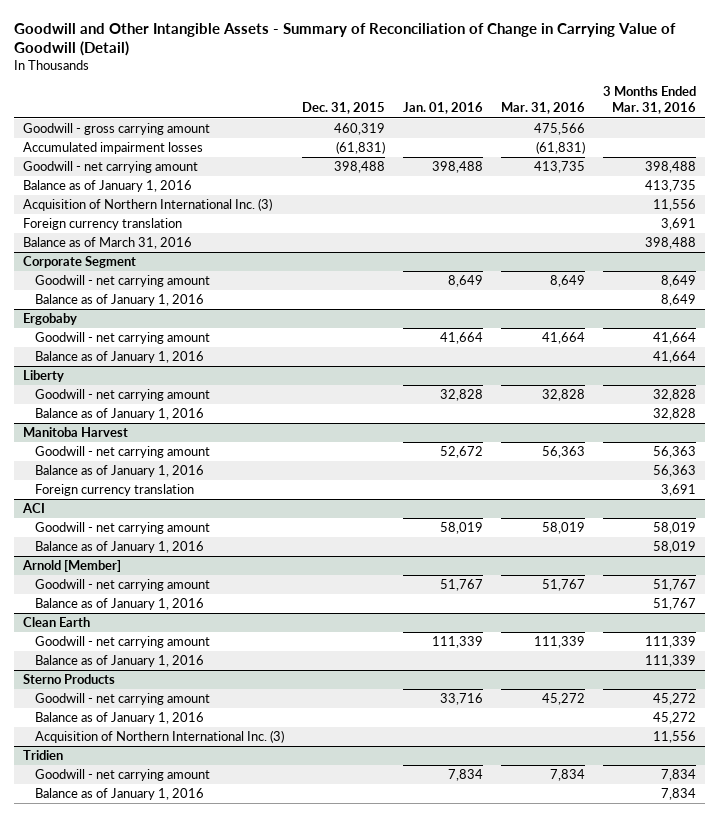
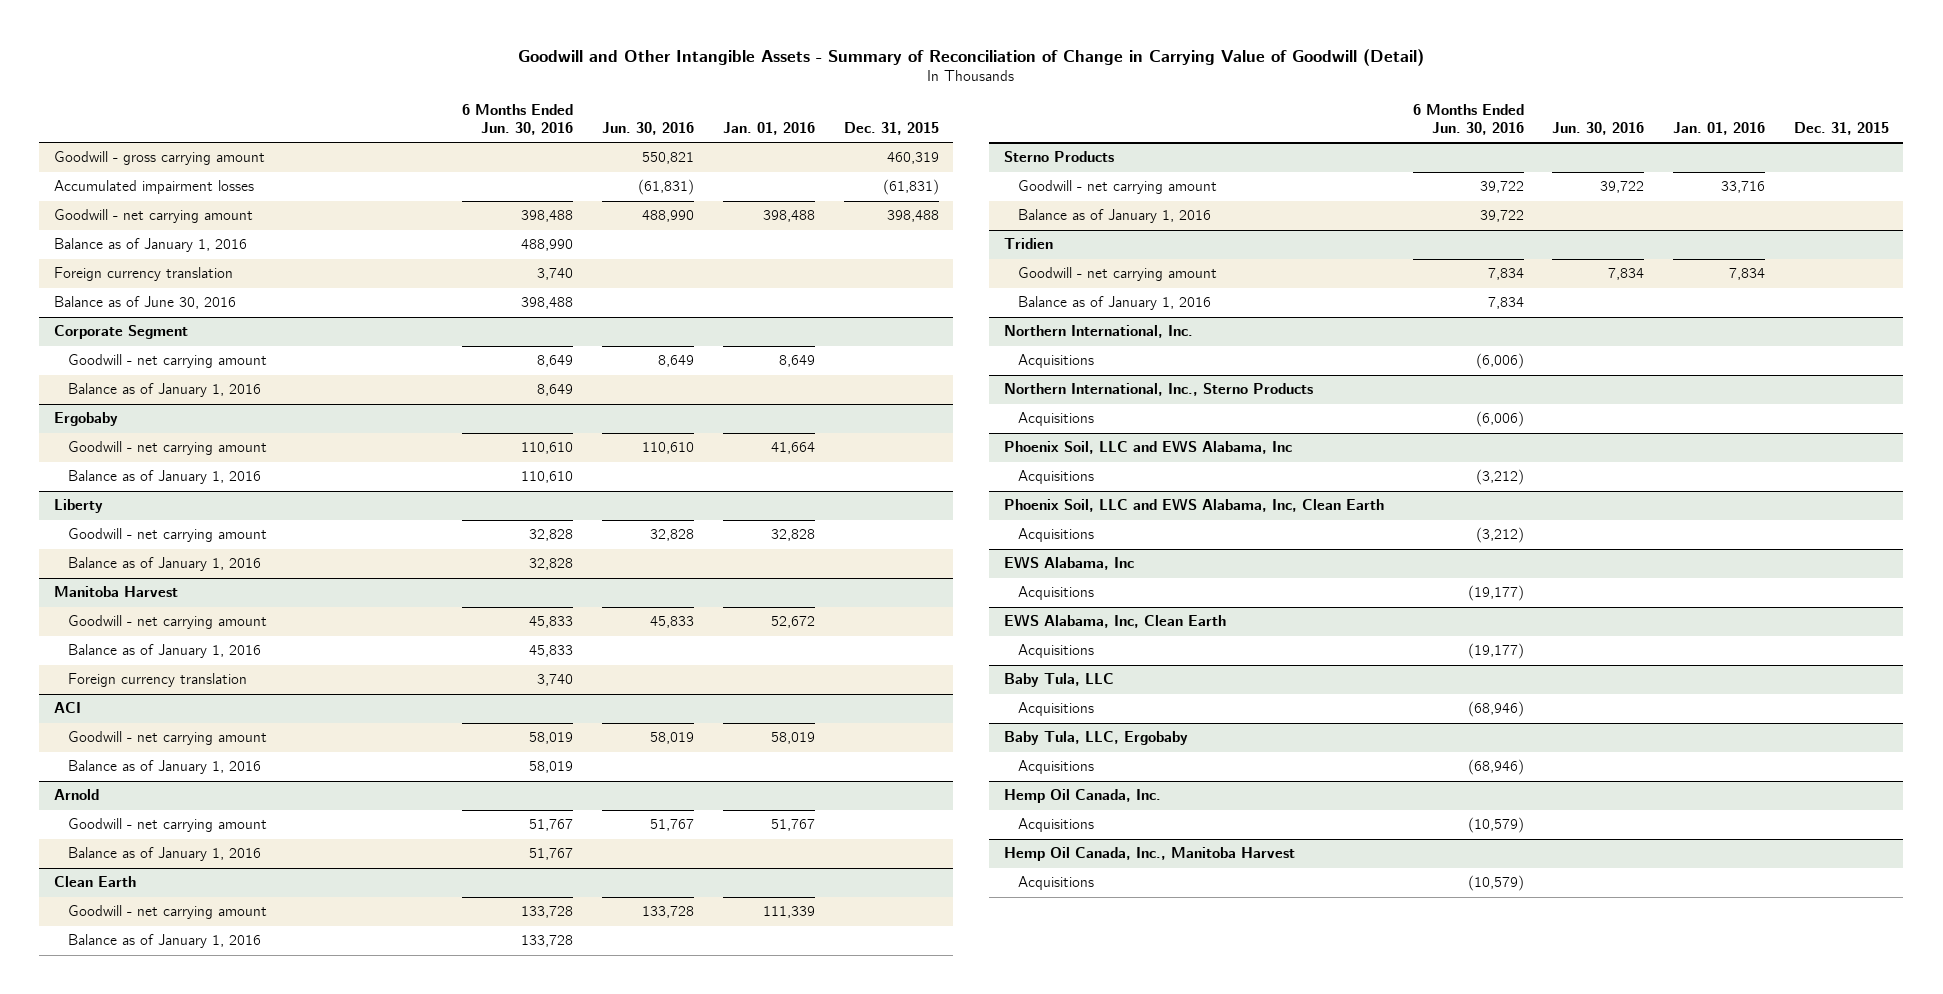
[501,102,586,115] Mar. 31, 2016 -> none
[603,86,697,115] 3 Months Ended Mar. 31, 2016 -> none
none -> [462,103,574,135] 6 Months Ended Jun. 30, 2016
none -> [602,121,695,135] Jun. 30, 2016
[23,198,273,212] Acquisition of Northern International Inc. (3) -> none
[23,237,193,250] Balance as of March 31, 2016 -> [53,296,236,310] Balance as of June 30, 2016
[22,560,122,573] Arnold [Member] -> [53,789,99,801] Arnold
[34,730,284,744] Acquisition of Northern International Inc. (3) -> none
none -> [1003,325,1193,339] Northern International, Inc.
none -> [1018,354,1095,369] Acquisitions
none -> [1003,383,1313,397] Northern International, Inc., Sterno Products
none -> [1018,412,1095,427] Acquisitions
none -> [1003,440,1292,455] Phoenix Soil, LLC and EWS Alabama, Inc
none -> [1018,470,1095,485] Acquisitions
none -> [1003,498,1384,513] Phoenix Soil, LLC and EWS Alabama, Inc, Clean Earth
none -> [1018,528,1095,543] Acquisitions
none -> [1003,556,1134,571] EWS Alabama, Inc
none -> [1018,586,1095,601] Acquisitions
none -> [1003,614,1226,629] EWS Alabama, Inc, Clean Earth
none -> [1018,644,1095,659] Acquisitions
none -> [1003,673,1114,688] Baby Tula, LLC
none -> [1018,702,1095,717] Acquisitions
none -> [1003,731,1188,746] Baby Tula, LLC, Ergobaby
none -> [1018,760,1095,775] Acquisitions
none -> [1003,789,1161,804] Hemp Oil Canada, Inc.
none -> [1018,818,1095,833] Acquisitions
none -> [1003,847,1295,862] Hemp Oil Canada, Inc., Manitoba Harvest
none -> [1018,876,1095,891] Acquisitions

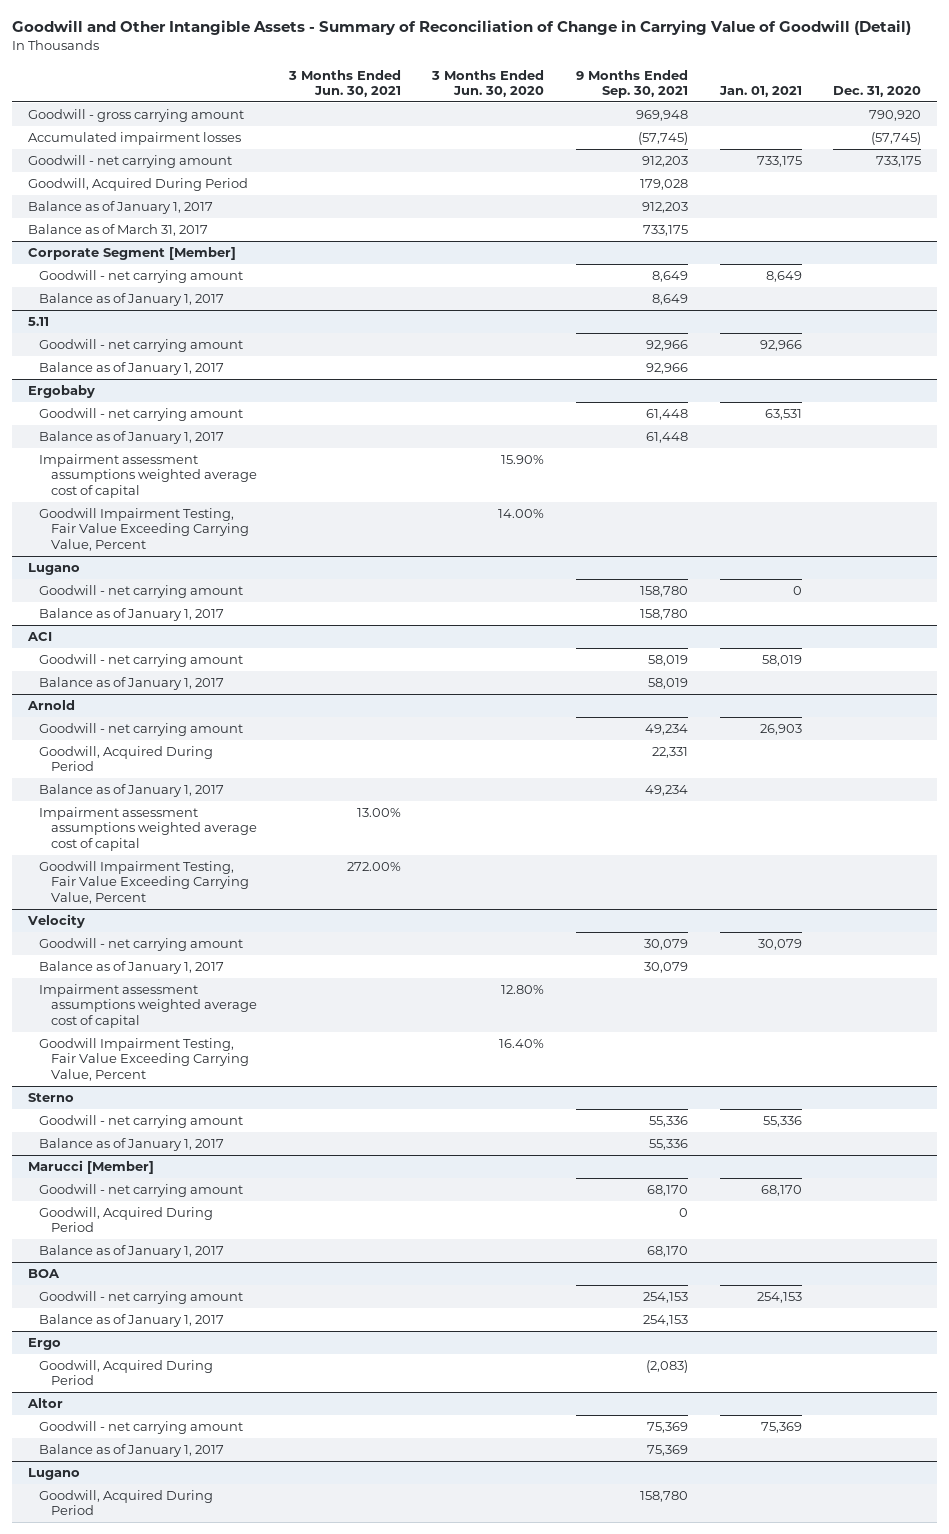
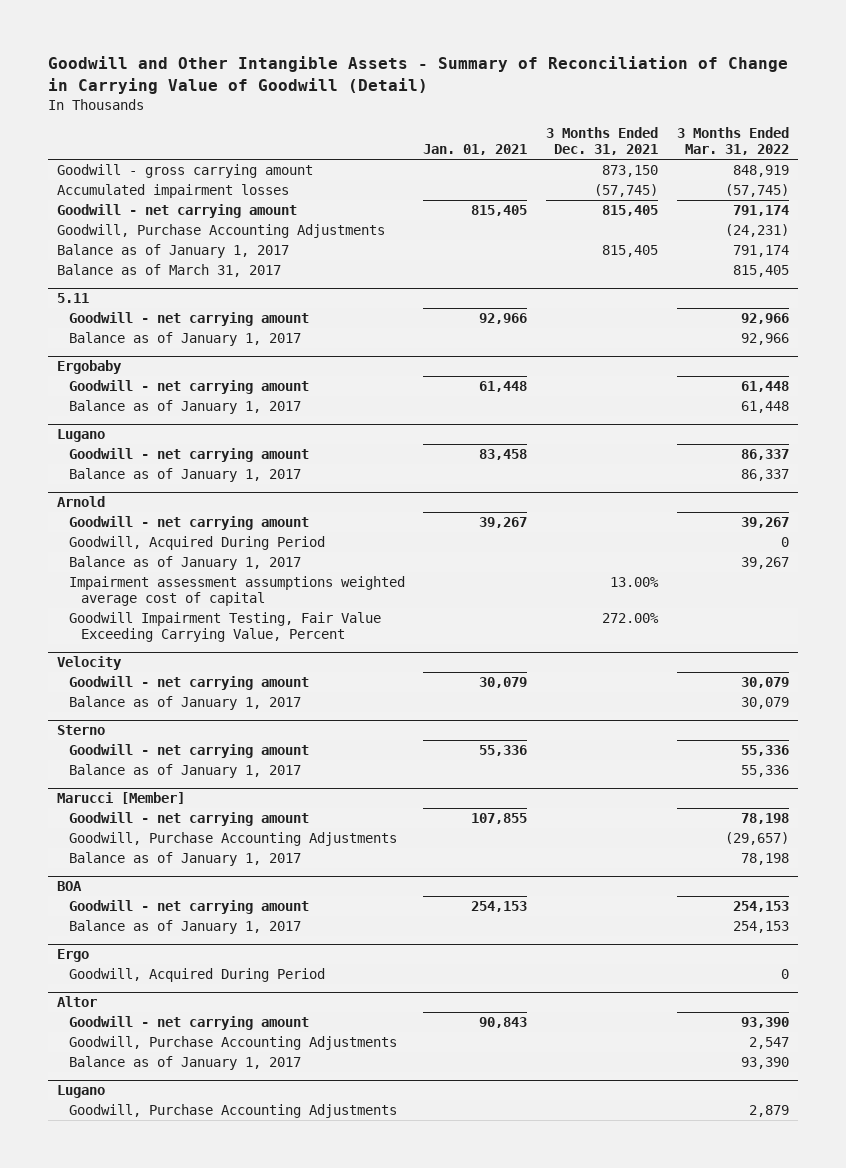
[287,69,401,97] 3 Months Ended Jun. 30, 2021 -> none
[431,69,545,97] 3 Months Ended Jun. 30, 2020 -> none
[575,69,688,98] 9 Months Ended Sep. 30, 2021 -> none
[833,85,922,97] Dec. 31, 2020 -> none
none -> [546,127,659,156] 3 Months Ended Dec. 31, 2021
none -> [676,127,789,156] 3 Months Ended Mar. 31, 2022
[27,178,248,192] Goodwill, Acquired During Period -> none
[756,156,802,168] 733,175 -> [471,204,528,216] 815,405
none -> [57,223,386,238] Goodwill, Purchase Accounting Adjustments
[27,247,236,261] Corporate Segment [Member] -> none
[39,270,244,284] Goodwill - net carrying amount -> none
[39,293,225,307] Balance as of January 1, 2017 -> none
[764,409,802,421] 63,531 -> [479,380,528,392] 61,448
[39,454,257,498] Impairment assessment assumptions weighted average cost of capital -> none
[39,508,249,551] Goodwill Impairment Testing, Fair Value Exceeding Carrying Value, Percent -> none
[792,586,802,596] 0 -> [479,448,528,460] 83,458
[26,632,52,642] ACI -> none
[39,654,244,668] Goodwill - net carrying amount -> none
[39,677,225,691] Balance as of January 1, 2017 -> none
[759,724,802,736] 26,903 -> [479,516,528,528] 39,267
[39,984,257,1028] Impairment assessment assumptions weighted average cost of capital -> none
[39,1038,249,1081] Goodwill Impairment Testing, Fair Value Exceeding Carrying Value, Percent -> none
[39,1207,214,1233] Goodwill, Acquired During Period -> none
[760,1185,802,1197] 68,170 -> [471,812,528,824] 107,855
none -> [68,831,397,846] Goodwill, Purchase Accounting Adjustments
[760,1422,802,1434] 75,369 -> [479,1016,528,1028] 90,843
none -> [68,1035,397,1050] Goodwill, Purchase Accounting Adjustments
[39,1490,214,1516] Goodwill, Acquired During Period -> none
none -> [68,1103,397,1118] Goodwill, Purchase Accounting Adjustments

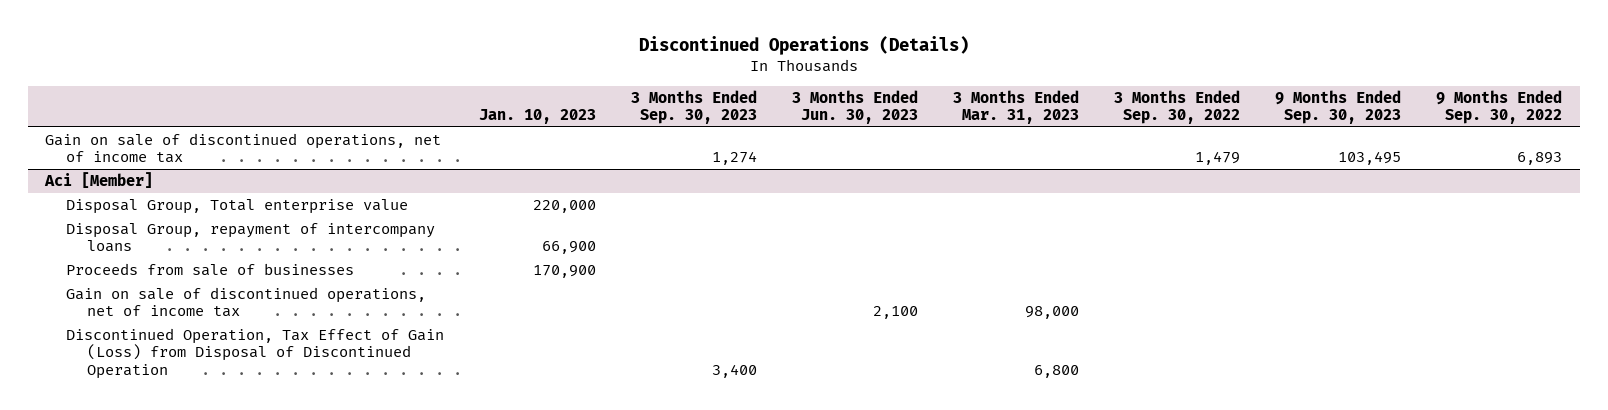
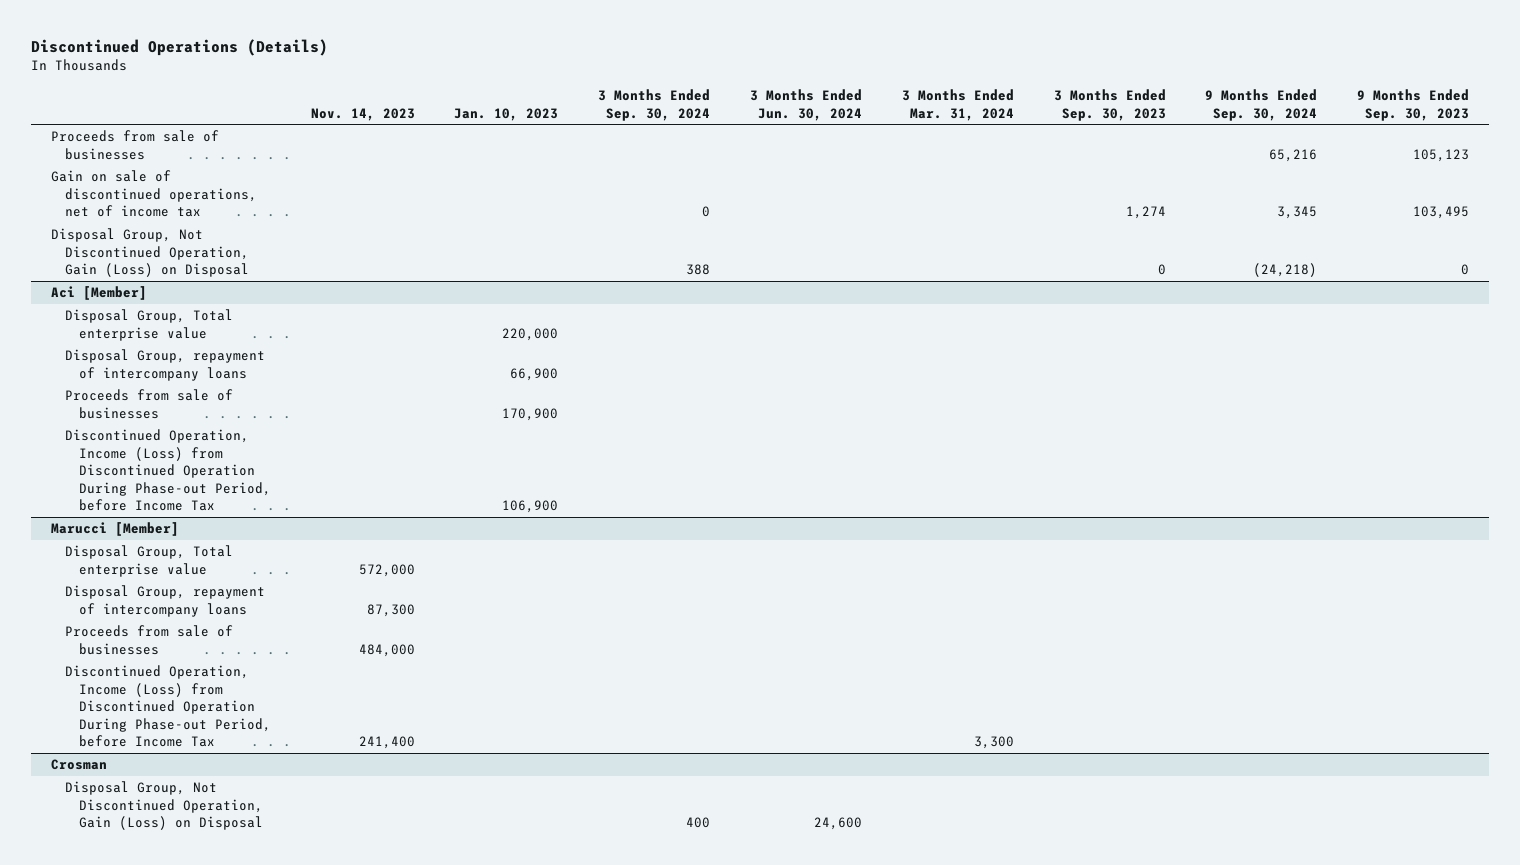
[792,89,919,125] 3 Months Ended Jun. 30, 2023 -> none
[953,89,1080,125] 3 Months Ended Mar. 31, 2023 -> none
[1114,89,1241,125] 3 Months Ended Sep. 30, 2022 -> none
[1436,89,1563,125] 9 Months Ended Sep. 30, 2022 -> none
none -> [310,107,415,121] Nov. 14, 2023
none -> [598,89,711,121] 3 Months Ended Sep. 30, 2024
none -> [750,89,863,121] 3 Months Ended Jun. 30, 2024
none -> [901,89,1014,121] 3 Months Ended Mar. 31, 2024
none -> [1205,89,1318,121] 9 Months Ended Sep. 30, 2024
none -> [50,130,219,160] Proceeds from sale of businesses
none -> [50,228,249,278] Disposal Group, Not Discontinued Operation, Gain (Loss) on Disposal
[66,287,427,318] Gain on sale of discontinued operations, net of income tax -> none
[66,328,445,379] Discontinued Operation, Tax Effect of Gain (Loss) from Disposal of Discontinued Operation -> none
none -> [64,429,271,512] Discontinued Operation, Income (Loss) from Discontinued Operation During Phase-out Period, before Income Tax
none -> [50,522,179,537] Marucci [Member]
none -> [64,545,233,577] Disposal Group, Total enterprise value
none -> [64,585,265,617] Disposal Group, repayment of intercompany loans
none -> [64,625,233,655] Proceeds from sale of businesses
none -> [64,665,271,748] Discontinued Operation, Income (Loss) from Discontinued Operation During Phase-out Period, before Income Tax
none -> [50,759,107,771] Crosman
none -> [64,781,263,831] Disposal Group, Not Discontinued Operation, Gain (Loss) on Disposal

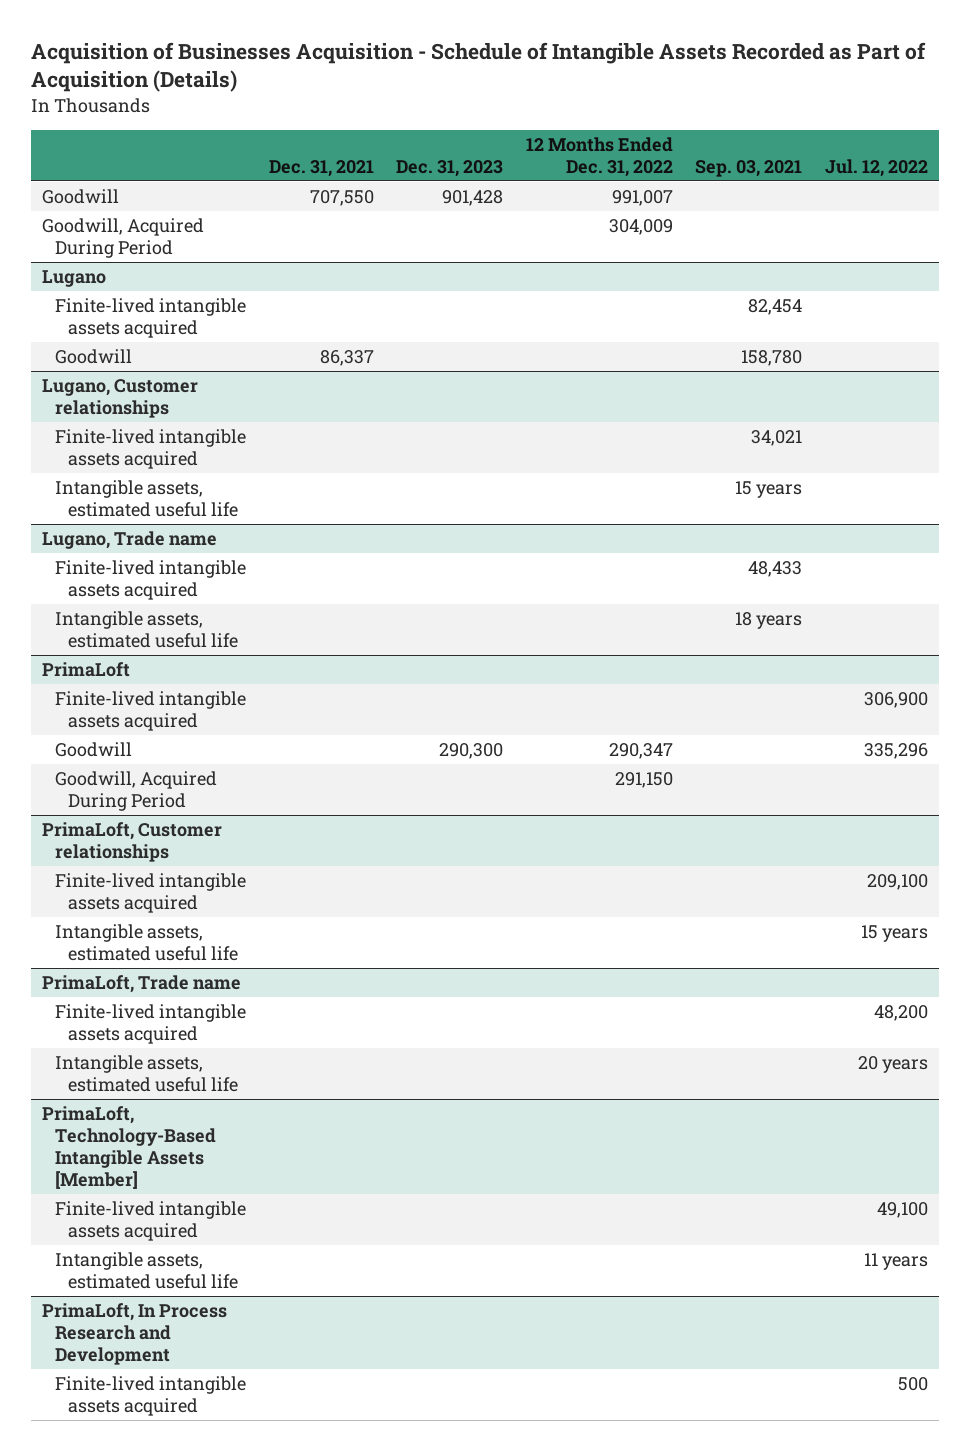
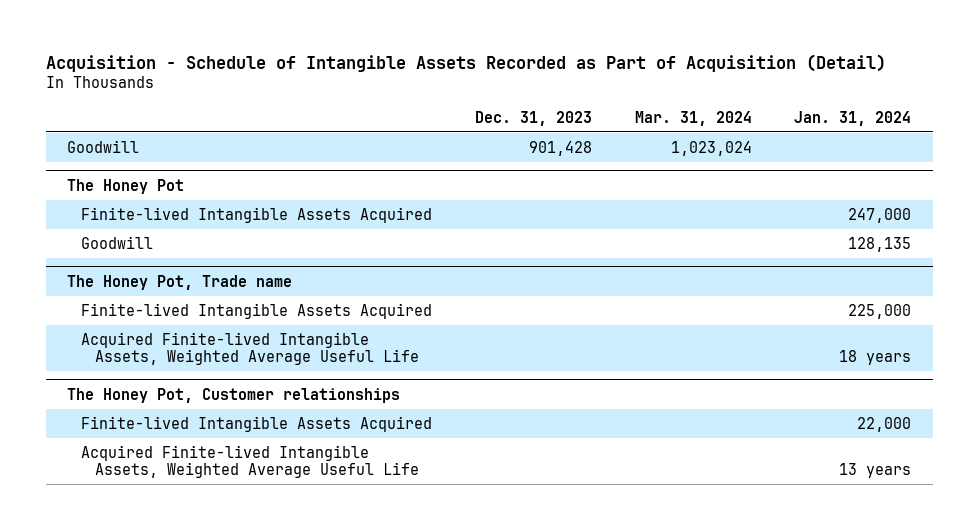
[31,42,927,93] Acquisition of Businesses Acquisition - Schedule of Intangible Assets Recorded as Part of Acquisition (Details) -> [45,53,886,72] Acquisition - Schedule of Intangible Assets Recorded as Part of Acquisition (Detail)
[268,159,374,177] Dec. 31, 2021 -> none
[525,136,673,177] 12 Months Ended Dec. 31, 2022 -> none
[695,159,803,177] Sep. 03, 2021 -> none
[824,158,928,177] Jul. 12, 2022 -> none
none -> [634,110,752,126] Mar. 31, 2024
none -> [794,110,912,126] Jan. 31, 2024
[42,218,205,258] Goodwill, Acquired During Period -> none
[42,270,107,288] Lugano -> none
[55,298,247,338] Finite-lived intangible assets acquired -> none
[55,349,133,365] Goodwill -> none
[42,379,199,418] Lugano, Customer relationships -> none
[55,429,247,469] Finite-lived intangible assets acquired -> none
[55,480,238,517] Intangible assets, estimated useful life -> none
[42,531,218,550] Lugano, Trade name -> none
[55,560,247,600] Finite-lived intangible assets acquired -> none
[55,611,238,648] Intangible assets, estimated useful life -> none
[42,662,131,678] PrimaLoft -> none
[55,691,247,731] Finite-lived intangible assets acquired -> none
[55,742,133,758] Goodwill -> none
[55,771,218,811] Goodwill, Acquired During Period -> none
[42,822,223,862] PrimaLoft, Customer relationships -> none
[55,873,247,913] Finite-lived intangible assets acquired -> none
[55,924,238,961] Intangible assets, estimated useful life -> none
[42,975,242,994] PrimaLoft, Trade name -> none
[55,1004,247,1044] Finite-lived intangible assets acquired -> none
[55,1055,238,1092] Intangible assets, estimated useful life -> none
[42,1106,217,1189] PrimaLoft, Technology-Based Intangible Assets [Member] -> none
[55,1201,247,1241] Finite-lived intangible assets acquired -> none
[55,1252,238,1289] Intangible assets, estimated useful life -> none
[42,1303,228,1365] PrimaLoft, In Process Research and Development -> none
[55,1376,247,1416] Finite-lived intangible assets acquired -> none
none -> [67,178,185,194] The Honey Pot
none -> [81,206,433,223] Finite-lived Intangible Assets Acquired
none -> [81,235,154,249] Goodwill
none -> [67,274,293,290] The Honey Pot, Trade name
none -> [81,302,433,319] Finite-lived Intangible Assets Acquired
none -> [81,331,419,366] Acquired Finite-lived Intangible Assets, Weighted Average Useful Life
none -> [67,387,401,403] The Honey Pot, Customer relationships
none -> [81,415,433,432] Finite-lived Intangible Assets Acquired
none -> [81,444,419,479] Acquired Finite-lived Intangible Assets, Weighted Average Useful Life

